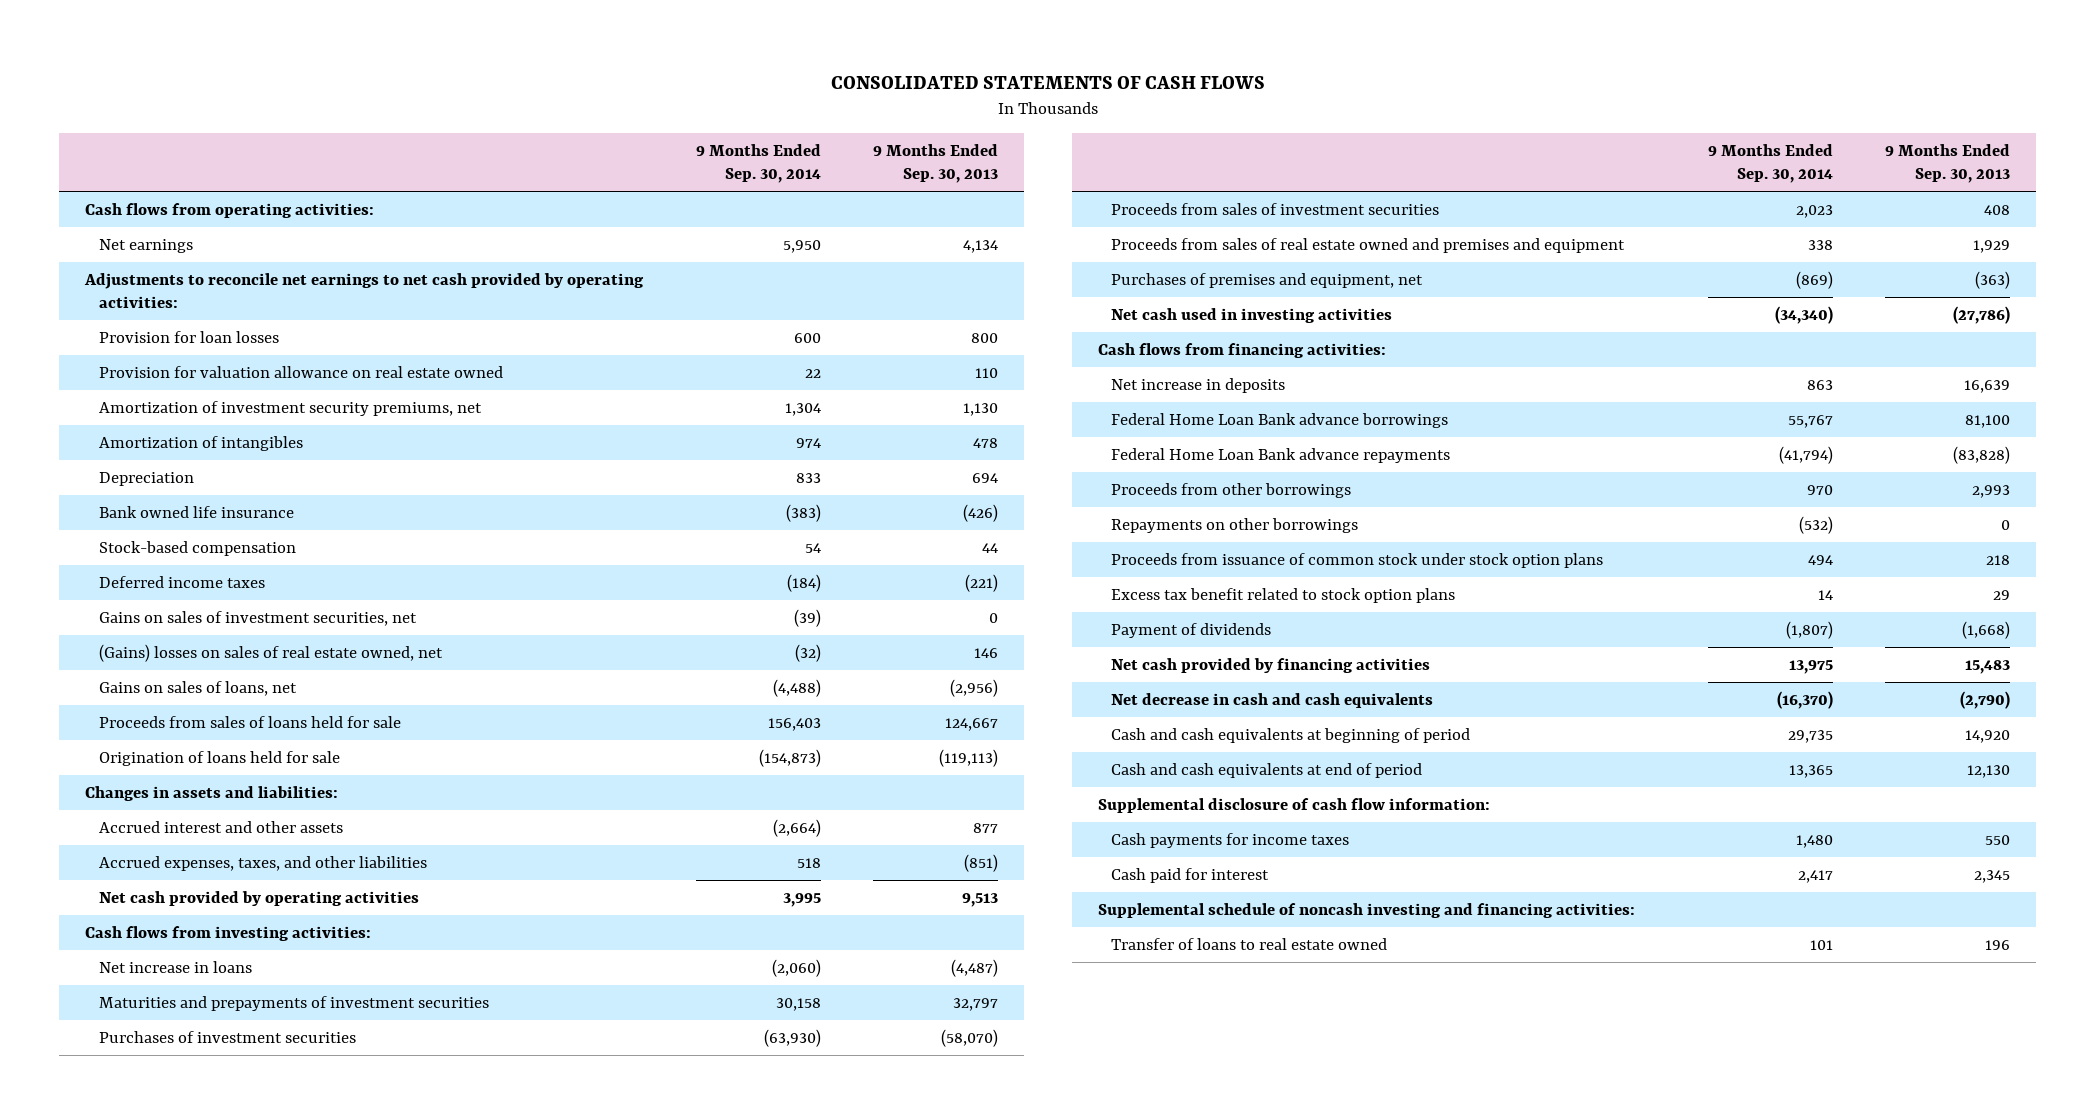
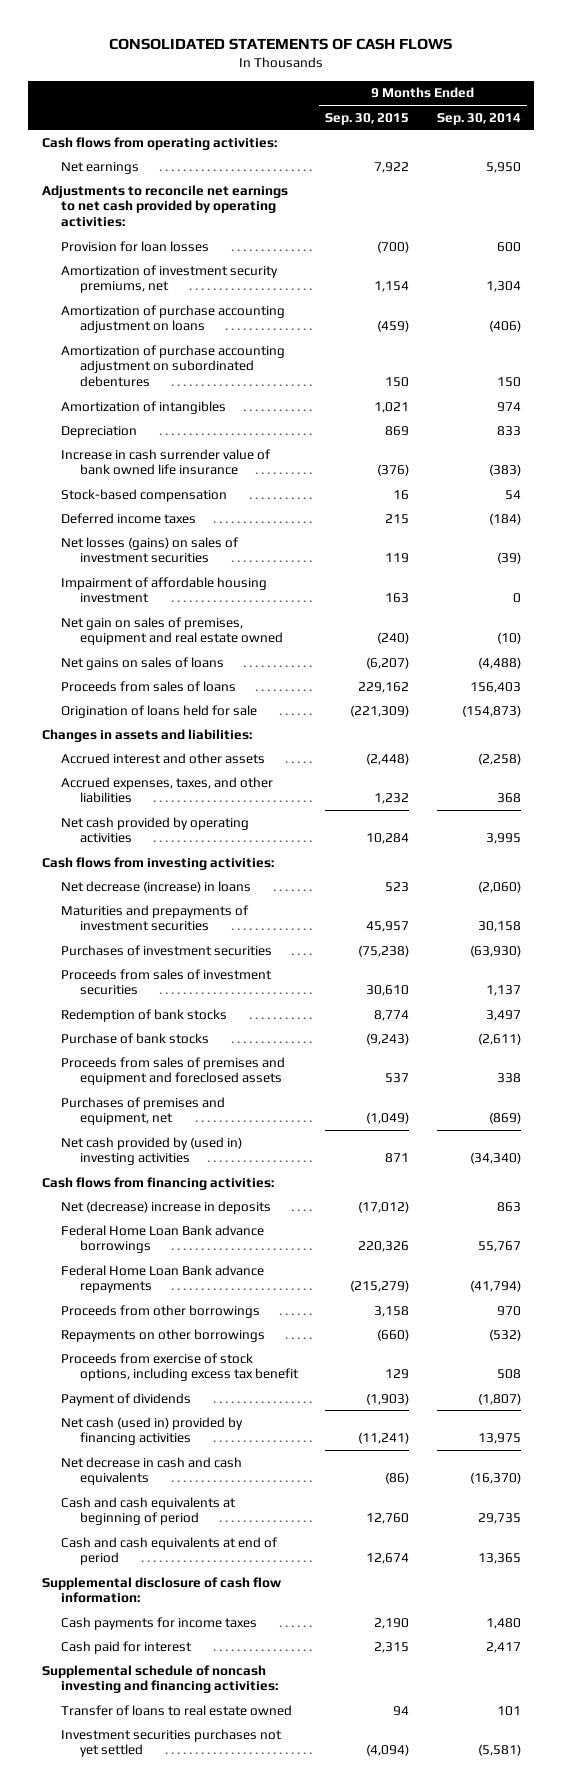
[872,144,998,184] 9 Months Ended Sep. 30, 2013 -> none
none -> [325,112,410,125] Sep. 30, 2015
[99,365,504,378] Provision for valuation allowance on real estate owned -> none
none -> [60,304,285,334] Amortization of purchase accounting adjustment on loans
none -> [60,344,285,388] Amortization of purchase accounting adjustment on subordinated debentures
[99,505,295,518] Bank owned life insurance -> [60,448,271,476] Increase in cash surrender value of bank owned life insurance
[99,610,418,626] Gains on sales of investment securities, net -> [60,536,239,564] Net losses (gains) on sales of investment securities
none -> [60,576,267,604] Impairment of affordable housing investment
[99,643,444,662] (Gains) losses on sales of real estate owned, net -> [60,616,284,646] Net gain on sales of premises, equipment and real estate owned
[794,643,821,662] (32) -> [496,632,521,645] (10)
[99,680,298,696] Gains on sales of loans, net -> [60,656,224,670] Net gains on sales of loans
[99,715,402,728] Proceeds from sales of loans held for sale -> [60,680,236,692] Proceeds from sales of loans
[772,818,821,837] (2,664) -> [477,752,521,765] (2,258)
[796,857,821,868] 518 -> [496,793,521,804] 368
[99,960,253,973] Net increase in loans -> [60,880,251,893] Net decrease (increase) in loans
[1795,204,1833,218] 2,023 -> [485,985,521,997] 1,137
none -> [60,1008,227,1022] Redemption of bank stocks
none -> [60,1032,209,1044] Purchase of bank stocks
[1111,237,1626,253] Proceeds from sales of real estate owned and premises and equipment -> [60,1056,285,1086] Proceeds from sales of premises and equipment and foreclosed assets
[1111,307,1393,323] Net cash used in investing activities -> [60,1136,242,1166] Net cash provided by (used in) investing activities
[1111,377,1286,393] Net increase in deposits -> [60,1200,271,1214] Net (decrease) increase in deposits
[1111,587,1456,603] Excess tax benefit related to stock option plans -> none
[1111,552,1604,568] Proceeds from issuance of common stock under stock option plans -> [60,1352,300,1382] Proceeds from exercise of stock options, including excess tax benefit
[1807,554,1833,565] 494 -> [496,1369,521,1380] 508
[1111,657,1431,673] Net cash provided by financing activities -> [60,1416,243,1446] Net cash (used in) provided by financing activities
none -> [60,1728,282,1758] Investment securities purchases not yet settled

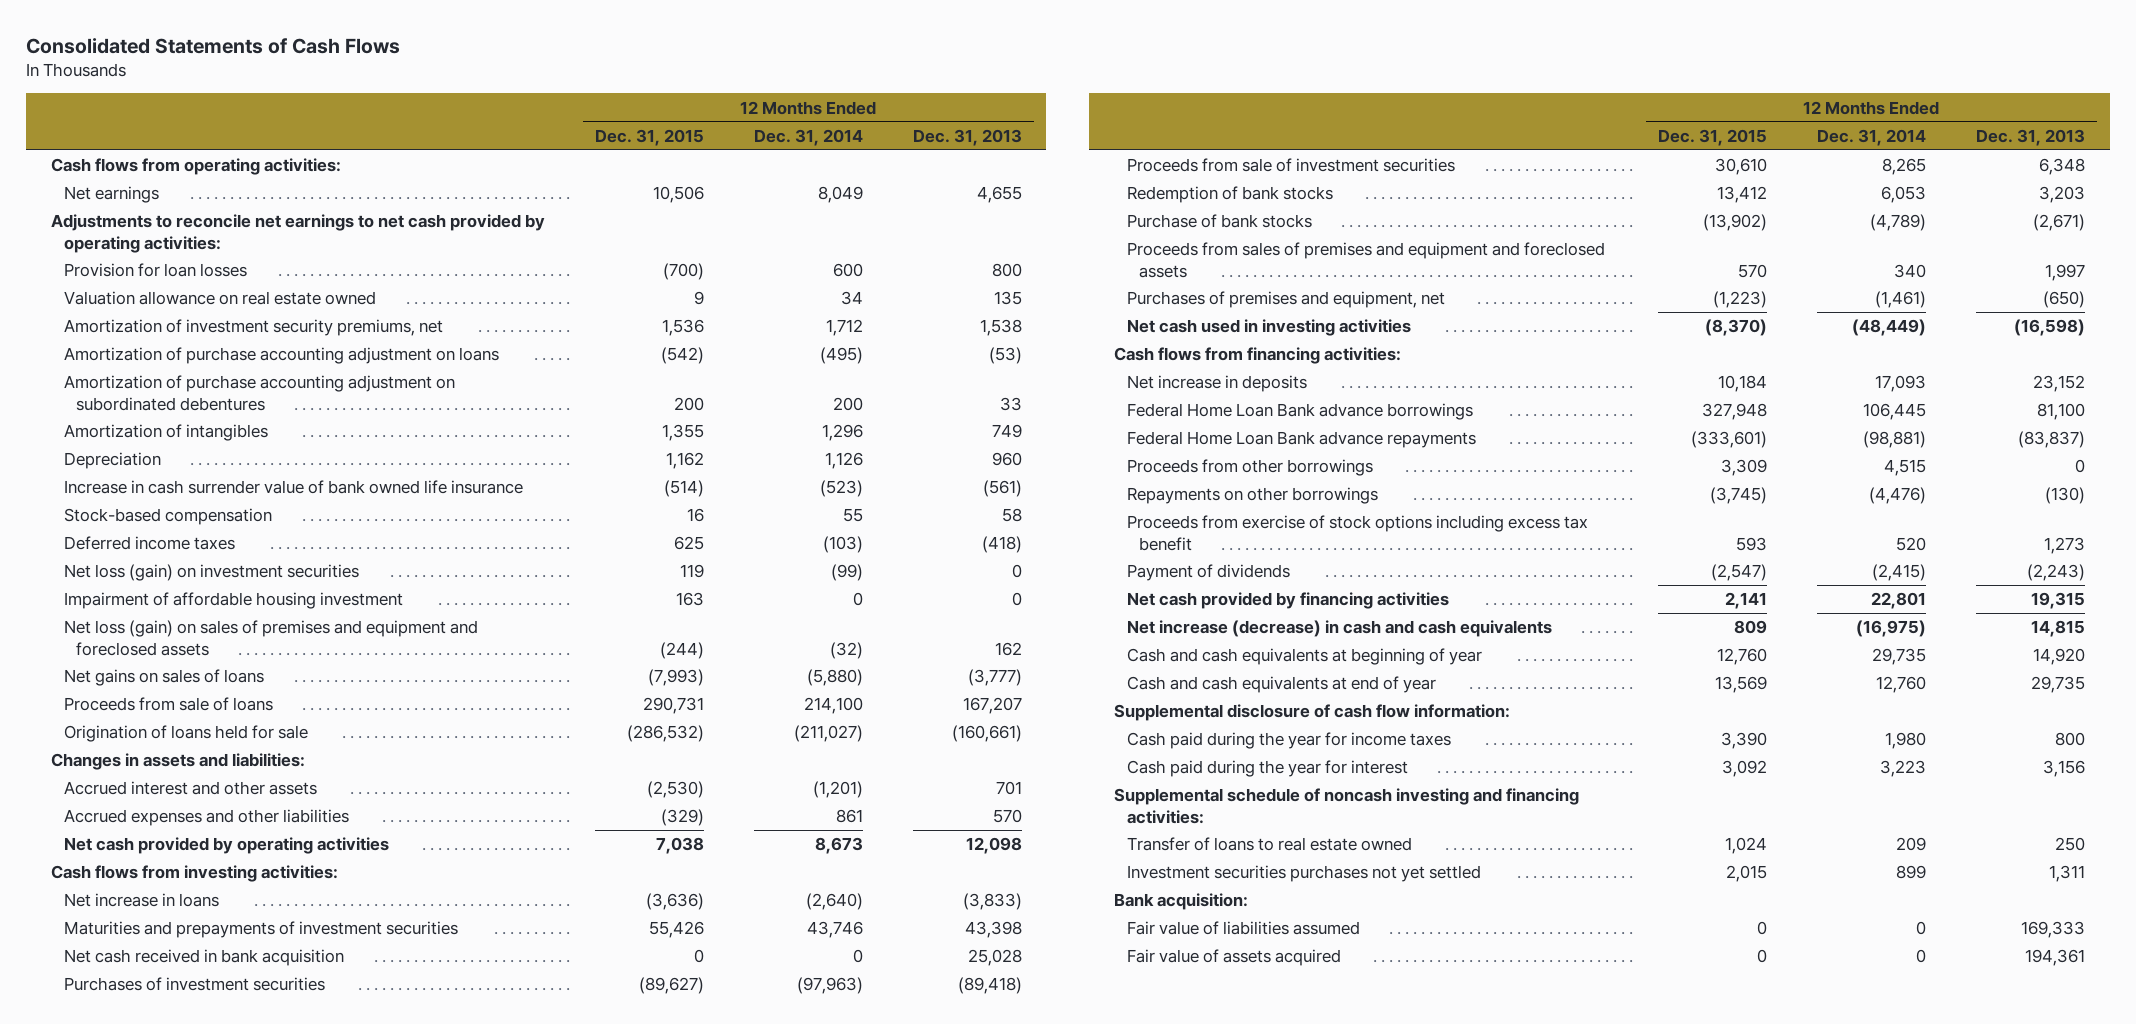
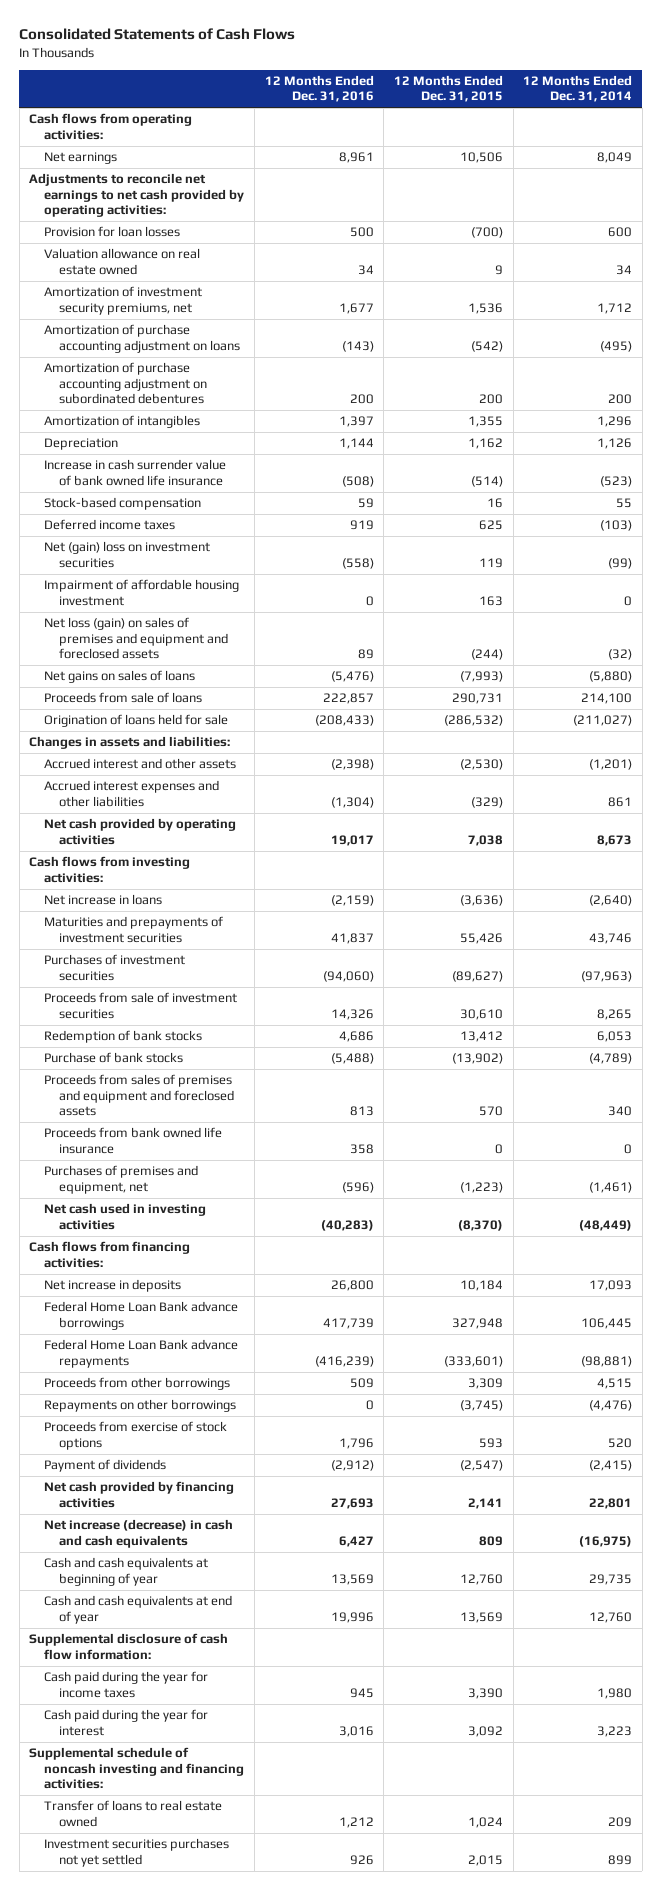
[912,128,1022,146] Dec. 31, 2013 -> none
none -> [264,74,374,103] 12 Months Ended Dec. 31, 2016
[63,564,359,582] Net loss (gain) on investment securities -> [44,541,211,568] Net (gain) loss on investment securities
[63,809,349,827] Accrued expenses and other liabilities -> [44,780,220,807] Accrued interest expenses and other liabilities
[63,949,344,967] Net cash received in bank acquisition -> none
none -> [44,1127,223,1154] Proceeds from bank owned life insurance
[1126,515,1588,551] Proceeds from exercise of stock options including excess tax benefit -> [44,1421,228,1450] Proceeds from exercise of stock options
[1114,893,1249,911] Bank acquisition: -> none
[1126,921,1360,936] Fair value of liabilities assumed -> none
[1126,949,1341,967] Fair value of assets acquired -> none

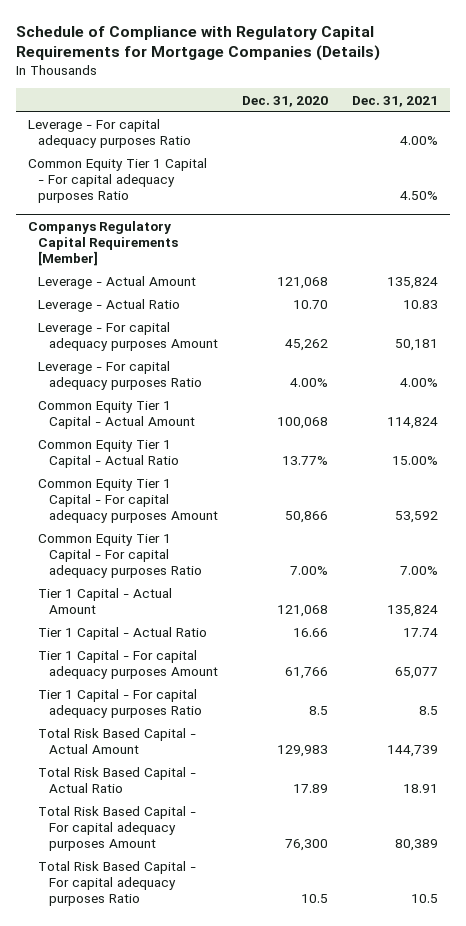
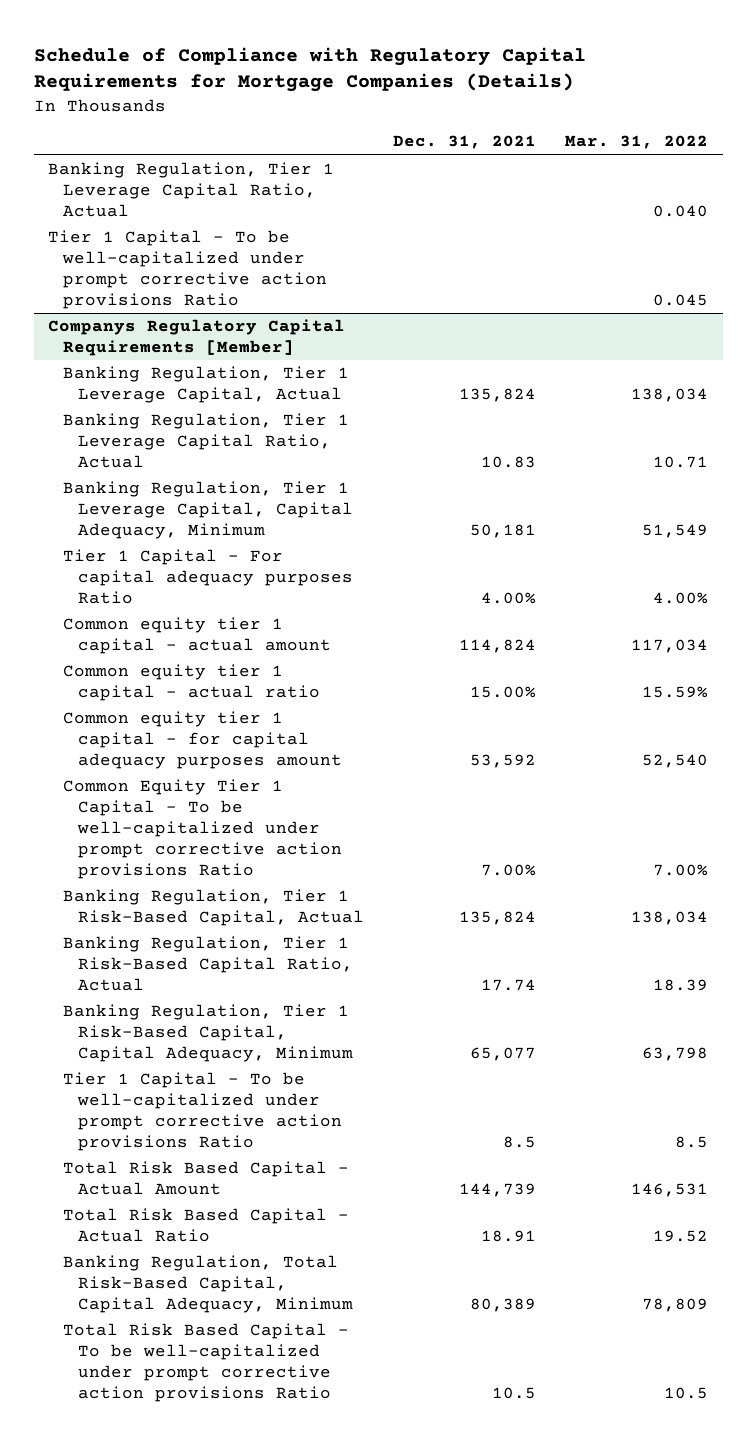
[241,95,328,107] Dec. 31, 2020 -> none
none -> [565,135,709,150] Mar. 31, 2022
[28,119,192,149] Leverage - For capital adequacy purposes Ratio -> none
[28,158,208,204] Common Equity Tier 1 Capital - For capital adequacy purposes Ratio -> none
none -> [48,162,335,218] Banking Regulation, Tier 1 Leverage Capital Ratio, Actual
none -> [48,230,327,309] Tier 1 Capital - To be well-capitalized under prompt corrective action provisions Ratio
[38,276,197,290] Leverage - Actual Amount -> [62,366,349,404] Banking Regulation, Tier 1 Leverage Capital, Actual
[38,299,181,313] Leverage - Actual Ratio -> [62,413,349,469] Banking Regulation, Tier 1 Leverage Capital Ratio, Actual
[38,322,218,352] Leverage - For capital adequacy purposes Amount -> [62,481,353,540] Banking Regulation, Tier 1 Leverage Capital, Capital Adequacy, Minimum
[38,361,202,391] Leverage - For capital adequacy purposes Ratio -> [62,549,353,605] Tier 1 Capital - For capital adequacy purposes Ratio
[38,401,195,430] Common Equity Tier 1 Capital - Actual Amount -> [62,617,331,655] Common equity tier 1 capital - actual amount
[38,440,179,469] Common Equity Tier 1 Capital - Actual Ratio -> [62,664,320,702] Common equity tier 1 capital - actual ratio
[38,479,218,524] Common Equity Tier 1 Capital - For capital adequacy purposes Amount -> [62,711,342,770] Common equity tier 1 capital - for capital adequacy purposes amount
[38,534,202,579] Common Equity Tier 1 Capital - For capital adequacy purposes Ratio -> [62,779,342,879] Common Equity Tier 1 Capital - To be well-capitalized under prompt corrective action provisions Ratio
[38,588,173,615] Tier 1 Capital - Actual Amount -> [62,889,364,927] Banking Regulation, Tier 1 Risk-Based Capital, Actual
[38,627,208,641] Tier 1 Capital - Actual Ratio -> [62,936,353,992] Banking Regulation, Tier 1 Risk-Based Capital Ratio, Actual
[38,650,218,680] Tier 1 Capital - For capital adequacy purposes Amount -> [62,1004,353,1063] Banking Regulation, Tier 1 Risk-Based Capital, Capital Adequacy, Minimum
[38,689,202,719] Tier 1 Capital - For capital adequacy purposes Ratio -> [62,1072,342,1151] Tier 1 Capital - To be well-capitalized under prompt corrective action provisions Ratio
[38,806,197,852] Total Risk Based Capital - For capital adequacy purposes Amount -> [62,1255,353,1314] Banking Regulation, Total Risk-Based Capital, Capital Adequacy, Minimum
[38,861,197,907] Total Risk Based Capital - For capital adequacy purposes Ratio -> [62,1323,349,1402] Total Risk Based Capital - To be well-capitalized under prompt corrective action provisions Ratio

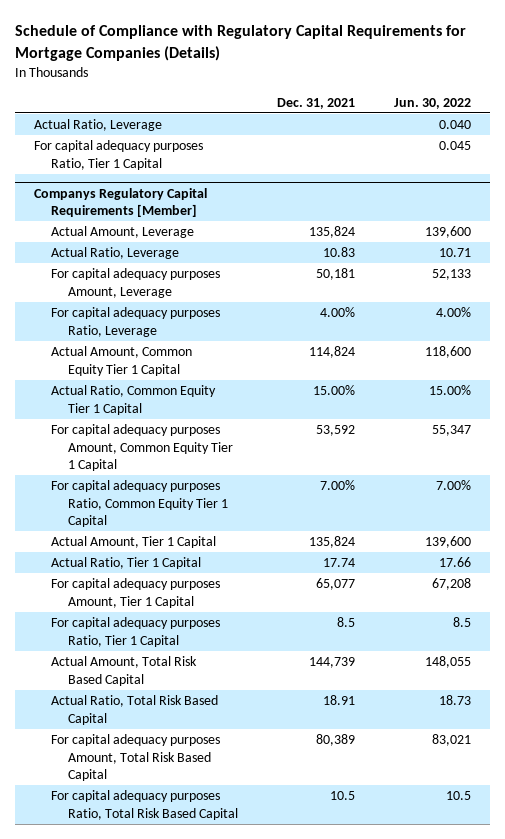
[565,135,709,150] Mar. 31, 2022 -> none
none -> [393,97,471,109] Jun. 30, 2022
[48,162,335,218] Banking Regulation, Tier 1 Leverage Capital Ratio, Actual -> [33,119,162,132] Actual Ratio, Leverage
[48,230,327,309] Tier 1 Capital - To be well-capitalized under prompt corrective action provisions Ratio -> [33,140,203,170] For capital adequacy purposes Ratio, Tier 1 Capital
[62,366,349,404] Banking Regulation, Tier 1 Leverage Capital, Actual -> [50,226,194,239] Actual Amount, Leverage
[62,413,349,469] Banking Regulation, Tier 1 Leverage Capital Ratio, Actual -> [50,247,179,260] Actual Ratio, Leverage
[62,481,353,540] Banking Regulation, Tier 1 Leverage Capital, Capital Adequacy, Minimum -> [50,268,220,298] For capital adequacy purposes Amount, Leverage
[62,549,353,605] Tier 1 Capital - For capital adequacy purposes Ratio -> [50,307,220,337] For capital adequacy purposes Ratio, Leverage
[62,617,331,655] Common equity tier 1 capital - actual amount -> [50,346,192,376] Actual Amount, Common Equity Tier 1 Capital
[62,664,320,702] Common equity tier 1 capital - actual ratio -> [50,385,216,415] Actual Ratio, Common Equity Tier 1 Capital
[62,711,342,770] Common equity tier 1 capital - for capital adequacy purposes amount -> [50,424,234,472] For capital adequacy purposes Amount, Common Equity Tier 1 Capital
[62,779,342,879] Common Equity Tier 1 Capital - To be well-capitalized under prompt corrective action provisions Ratio -> [50,480,229,528] For capital adequacy purposes Ratio, Common Equity Tier 1 Capital
[62,889,364,927] Banking Regulation, Tier 1 Risk-Based Capital, Actual -> [50,536,216,549] Actual Amount, Tier 1 Capital
[62,936,353,992] Banking Regulation, Tier 1 Risk-Based Capital Ratio, Actual -> [50,557,201,570] Actual Ratio, Tier 1 Capital
[62,1004,353,1063] Banking Regulation, Tier 1 Risk-Based Capital, Capital Adequacy, Minimum -> [50,578,220,608] For capital adequacy purposes Amount, Tier 1 Capital
[62,1072,342,1151] Tier 1 Capital - To be well-capitalized under prompt corrective action provisions Ratio -> [50,617,220,647] For capital adequacy purposes Ratio, Tier 1 Capital
[62,1161,349,1196] Total Risk Based Capital - Actual Amount -> [50,656,197,686] Actual Amount, Total Risk Based Capital
[62,1208,349,1243] Total Risk Based Capital - Actual Ratio -> [50,695,218,725] Actual Ratio, Total Risk Based Capital
[62,1255,353,1314] Banking Regulation, Total Risk-Based Capital, Capital Adequacy, Minimum -> [50,734,220,782] For capital adequacy purposes Amount, Total Risk Based Capital
[62,1323,349,1402] Total Risk Based Capital - To be well-capitalized under prompt corrective action provisions Ratio -> [50,790,239,820] For capital adequacy purposes Ratio, Total Risk Based Capital

